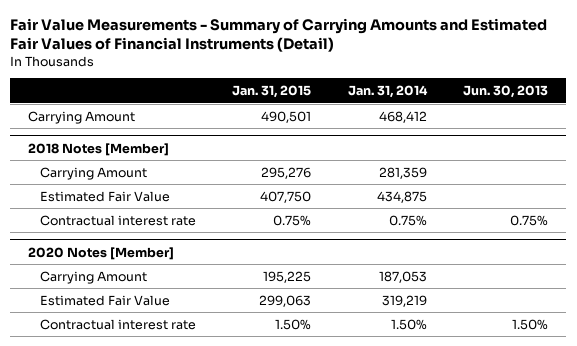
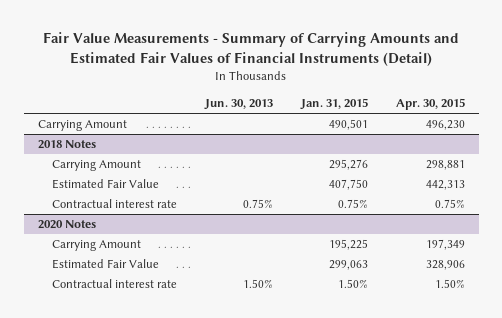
[347,85,428,99] Jan. 31, 2014 -> none
none -> [395,98,465,111] Apr. 30, 2015
[28,142,170,156] 2018 Notes [Member] -> [37,140,96,150] 2018 Notes
[28,246,175,260] 2020 Notes [Member] -> [37,220,96,230] 2020 Notes

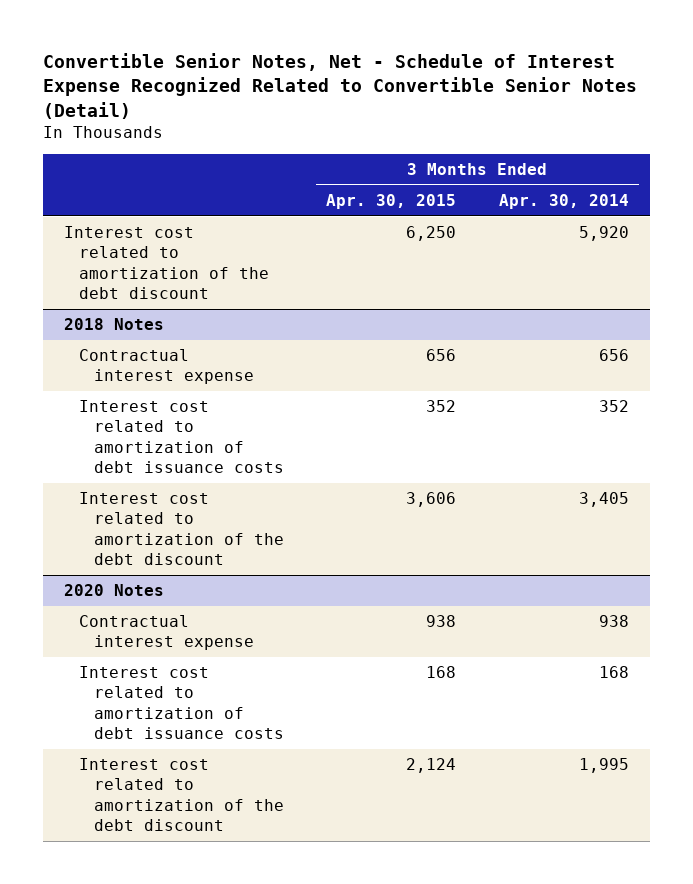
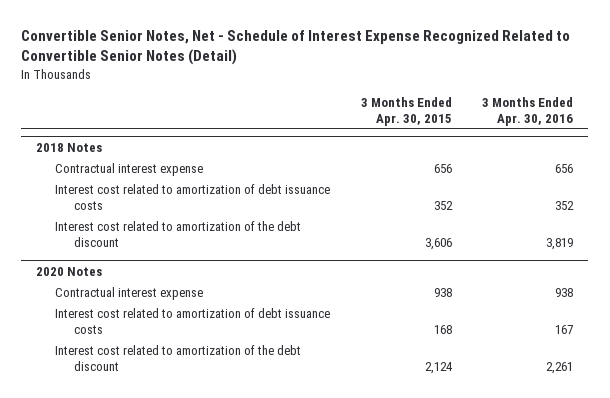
[498,194,629,210] Apr. 30, 2014 -> none
none -> [482,96,574,126] 3 Months Ended Apr. 30, 2016
[64,226,270,299] Interest cost related to amortization of the debt discount -> none

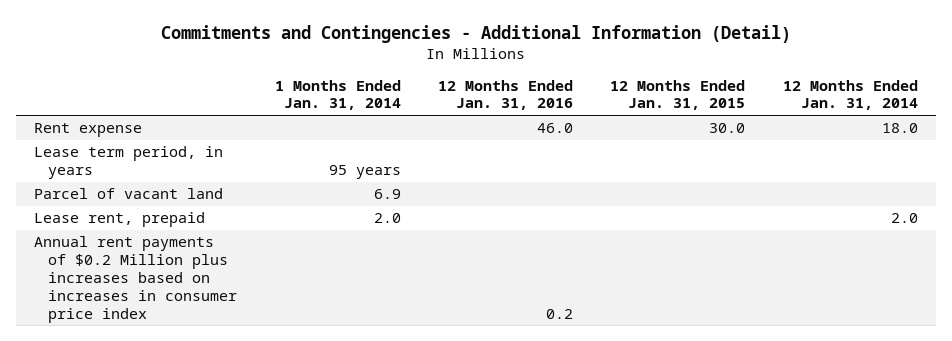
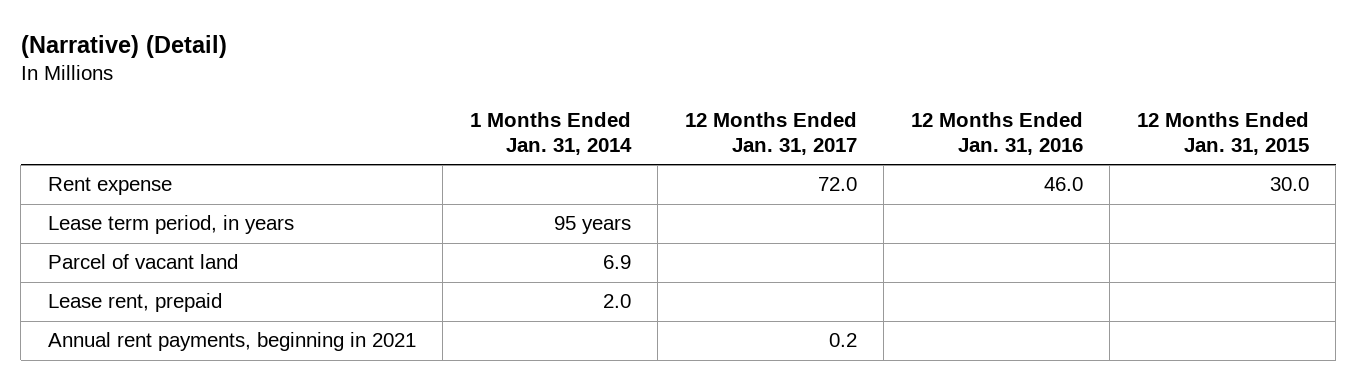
[161,24,792,43] Commitments and Contingencies - Additional Information (Detail) -> [20,34,227,58] (Narrative) (Detail)
[782,79,918,111] 12 Months Ended Jan. 31, 2014 -> none
none -> [684,112,857,155] 12 Months Ended Jan. 31, 2017
[34,236,238,323] Annual rent payments of $0.2 Million plus increases based on increases in consumer price index -> none
none -> [47,332,416,352] Annual rent payments, beginning in 2021

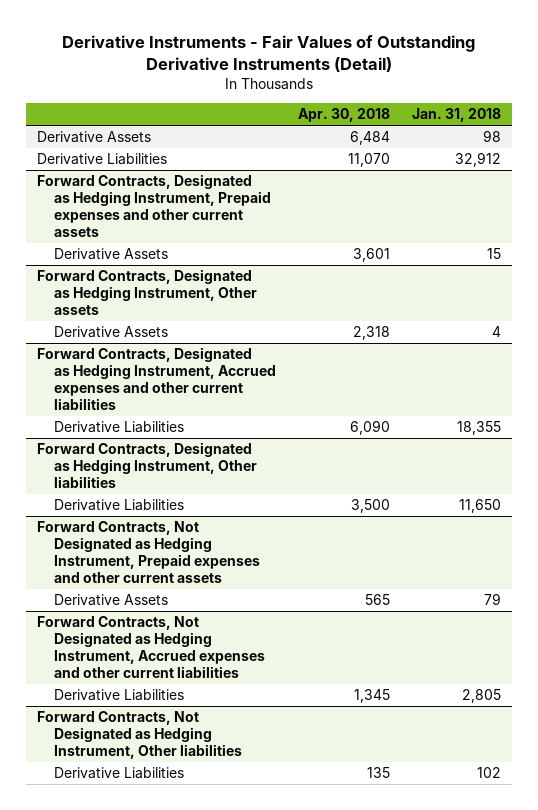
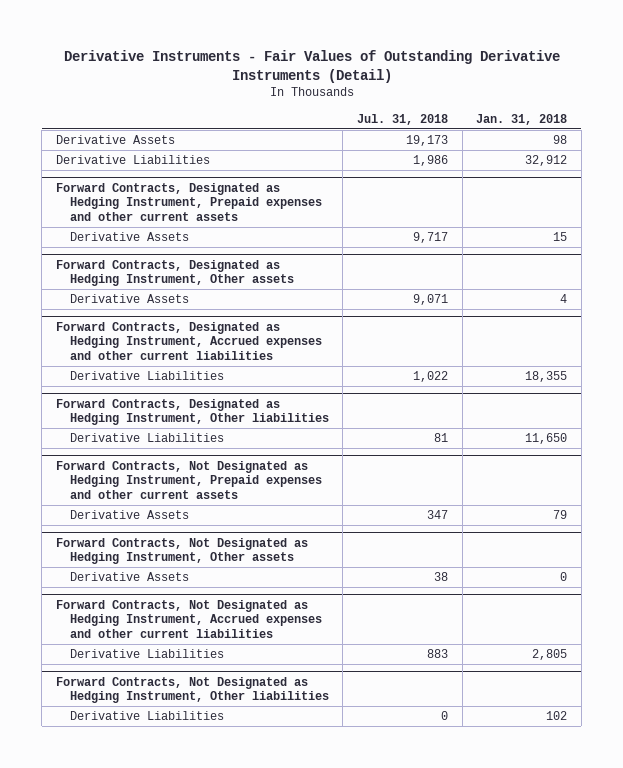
[298,108,391,123] Apr. 30, 2018 -> none
none -> [357,113,449,125] Jul. 31, 2018
none -> [56,537,309,565] Forward Contracts, Not Designated as Hedging Instrument, Other assets
none -> [69,572,189,582] Derivative Assets

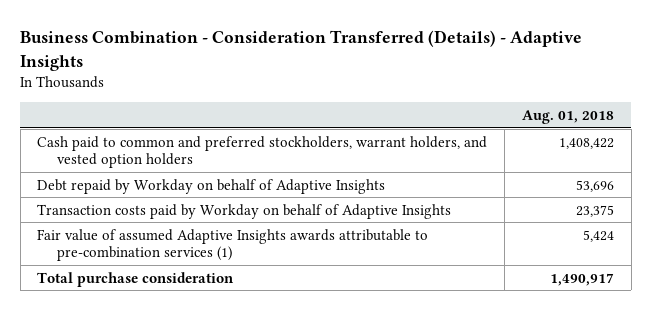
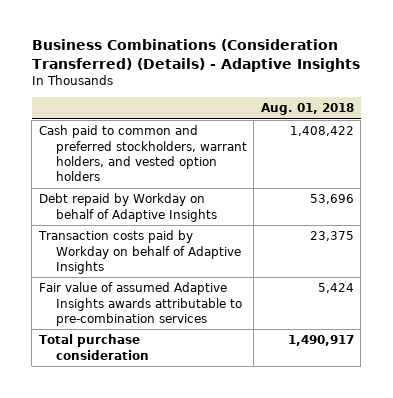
[20,30,583,71] Business Combination - Consideration Transferred (Details) - Adaptive Insights -> [31,39,360,72] Business Combinations (Consideration Transferred) (Details) - Adaptive Insights
[37,228,429,262] Fair value of assumed Adaptive Insights awards attributable to pre-combination services (1) -> [38,282,242,326] Fair value of assumed Adaptive Insights awards attributable to pre-combination services

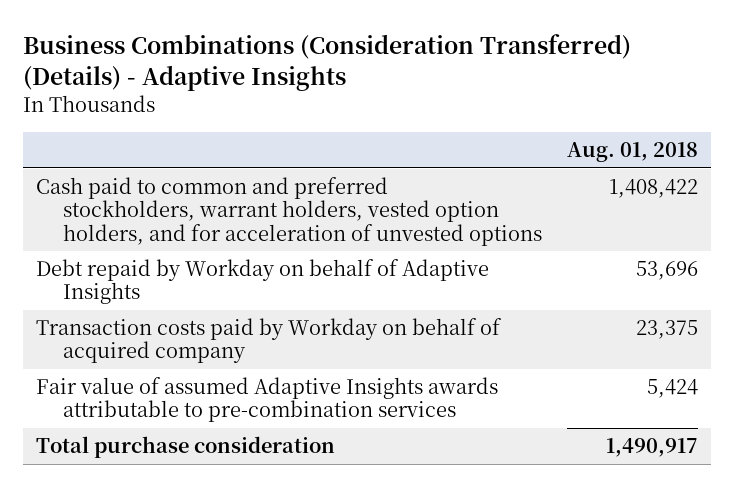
[38,125,247,182] Cash paid to common and preferred stockholders, warrant holders, and vested option holders -> [35,177,542,246] Cash paid to common and preferred stockholders, warrant holders, vested option holders, and for acceleration of unvested options
[37,230,241,274] Transaction costs paid by Workday on behalf of Adaptive Insights -> [35,318,502,364] Transaction costs paid by Workday on behalf of acquired company

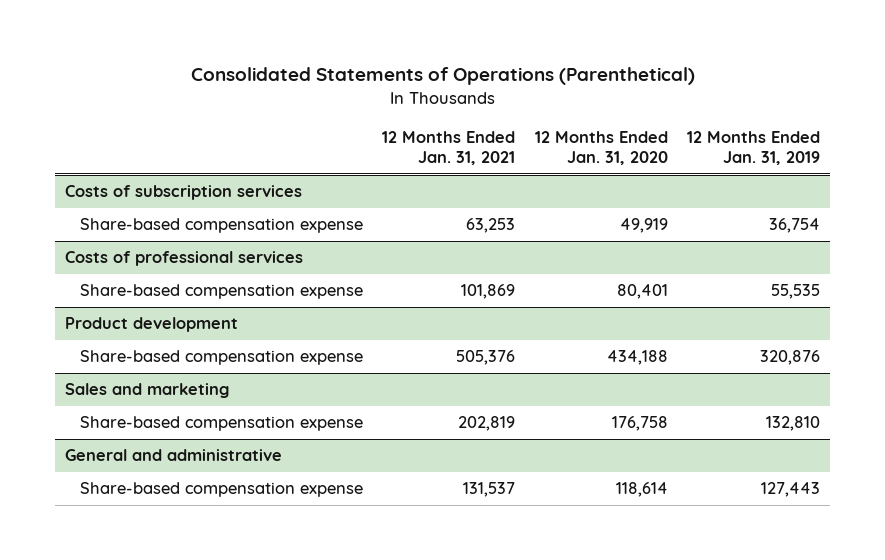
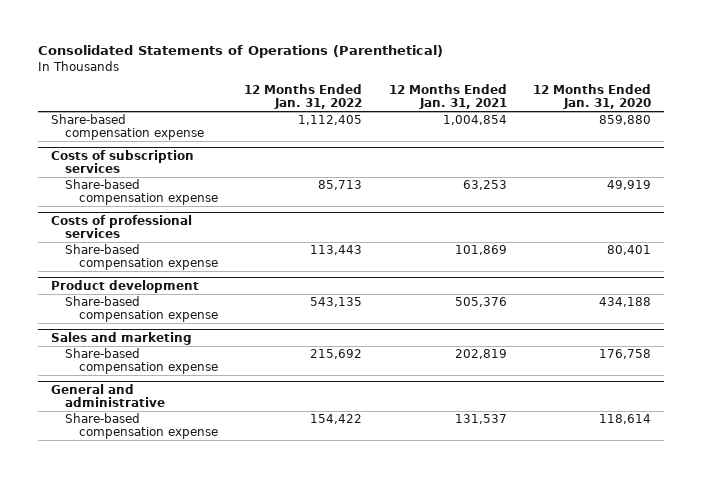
[687,130,821,166] 12 Months Ended Jan. 31, 2019 -> none
none -> [244,84,363,110] 12 Months Ended Jan. 31, 2022
none -> [51,114,204,141] Share-based compensation expense

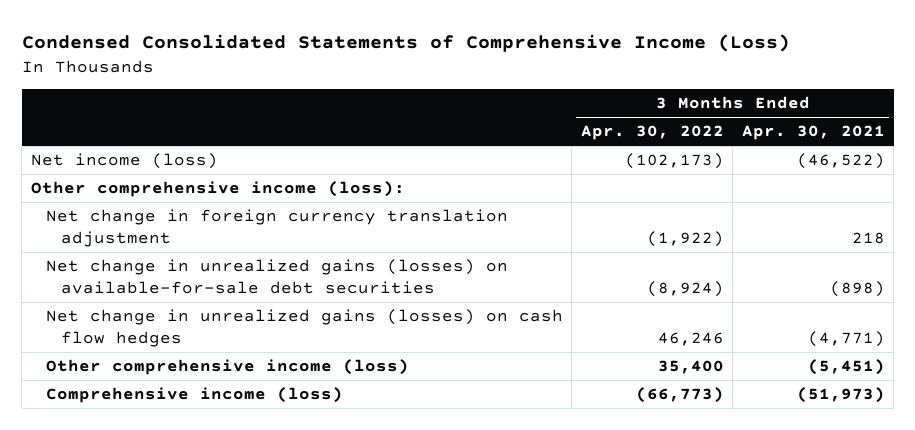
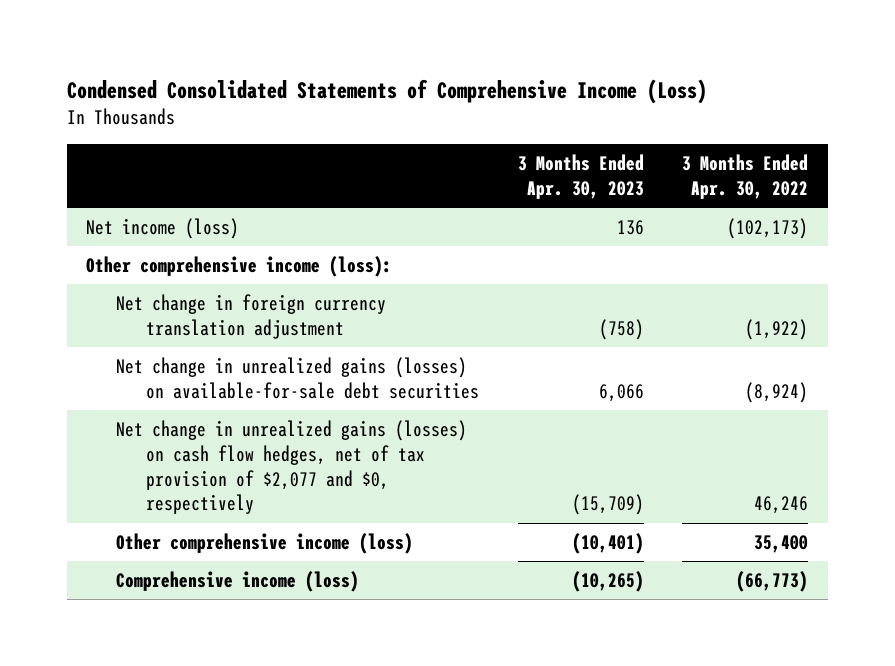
[741,125,885,141] Apr. 30, 2021 -> none
none -> [517,154,644,199] 3 Months Ended Apr. 30, 2023
[45,309,563,348] Net change in unrealized gains (losses) on cash flow hedges -> [116,420,468,515] Net change in unrealized gains (losses) on cash flow hedges, net of tax provision of $2,077 and $0, respectively

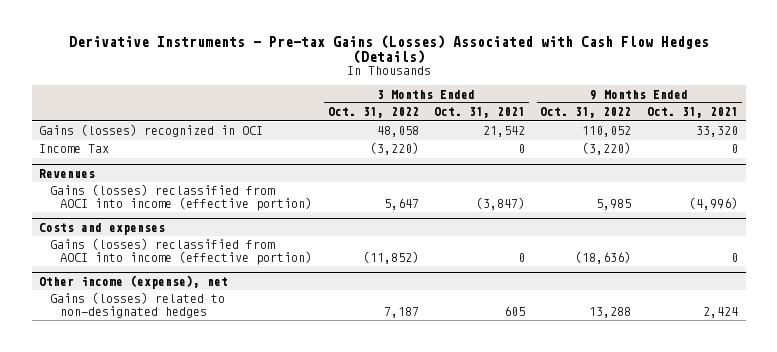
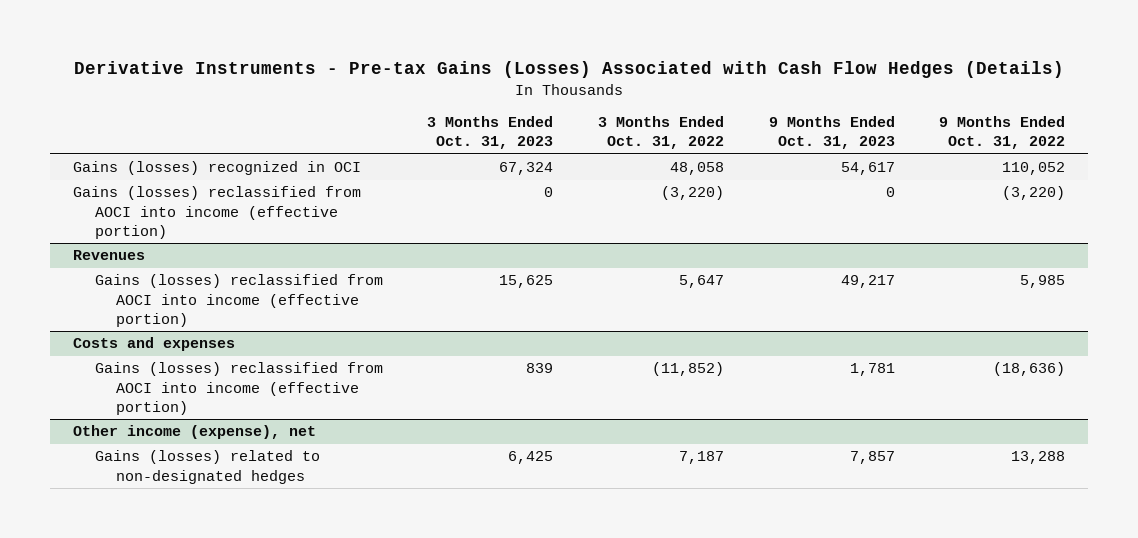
[434,107,526,119] Oct. 31, 2021 -> none
[646,107,738,119] Oct. 31, 2021 -> none
none -> [427,116,554,150] 3 Months Ended Oct. 31, 2023
none -> [768,116,895,150] 9 Months Ended Oct. 31, 2023
[39,144,110,154] Income Tax -> [72,186,361,239] Gains (losses) reclassified from AOCI into income (effective portion)

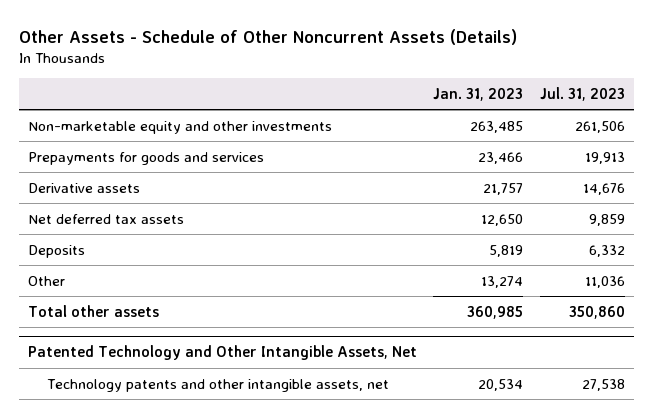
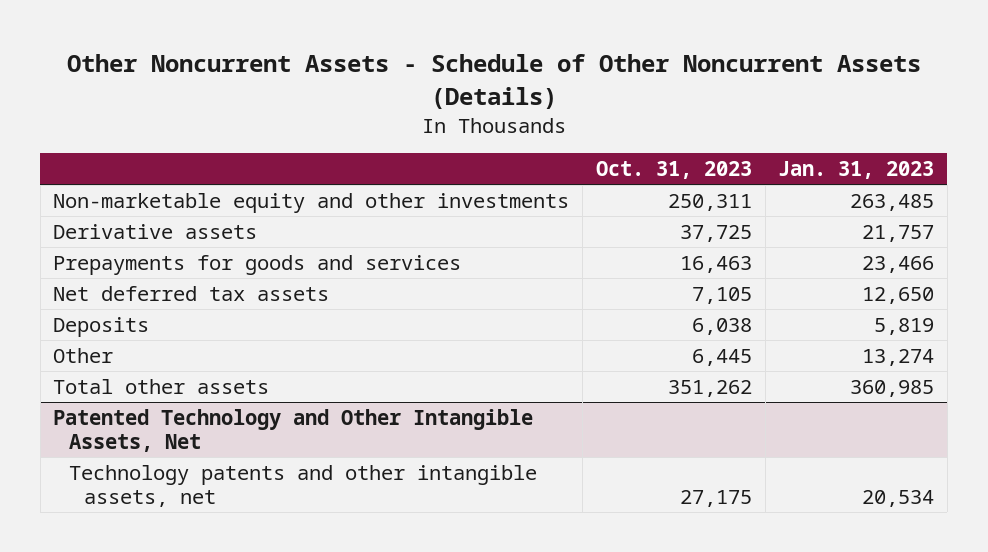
[19,28,518,45] Other Assets - Schedule of Other Noncurrent Assets (Details) -> [66,54,921,109] Other Noncurrent Assets - Schedule of Other Noncurrent Assets (Details)
[540,86,626,101] Jul. 31, 2023 -> none
none -> [595,161,752,180] Oct. 31, 2023
[27,151,264,165] Prepayments for goods and services -> [53,254,462,275] Prepayments for goods and services

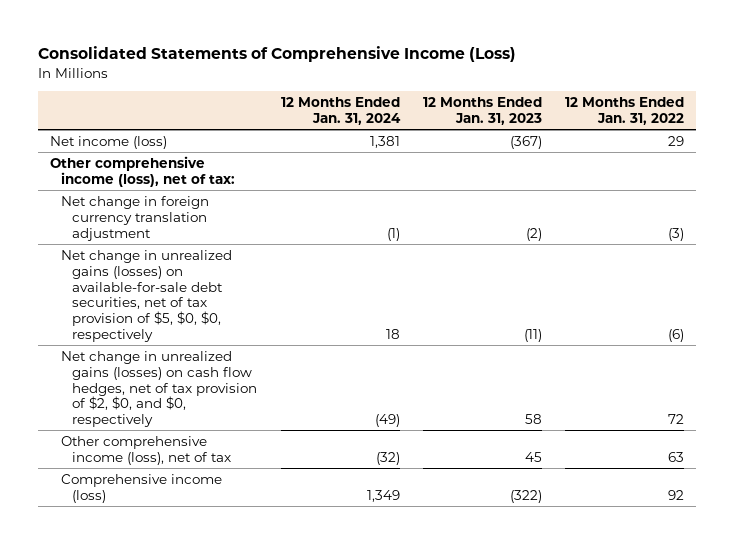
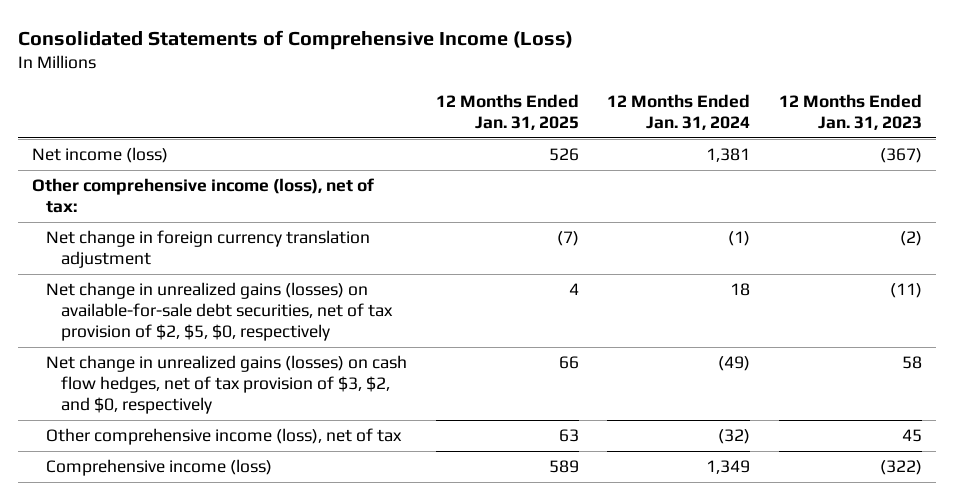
[565,97,685,125] 12 Months Ended Jan. 31, 2022 -> none
none -> [435,93,579,131] 12 Months Ended Jan. 31, 2025
[60,249,232,342] Net change in unrealized gains (losses) on available-for-sale debt securities, net of tax provision of $5, $0, $0, respectively -> [46,282,393,342] Net change in unrealized gains (losses) on available-for-sale debt securities, net of tax provision of $2, $5, $0, respectively
[60,350,258,428] Net change in unrealized gains (losses) on cash flow hedges, net of tax provision of $2, $0, and $0, respectively -> [46,355,408,415] Net change in unrealized gains (losses) on cash flow hedges, net of tax provision of $3, $2, and $0, respectively

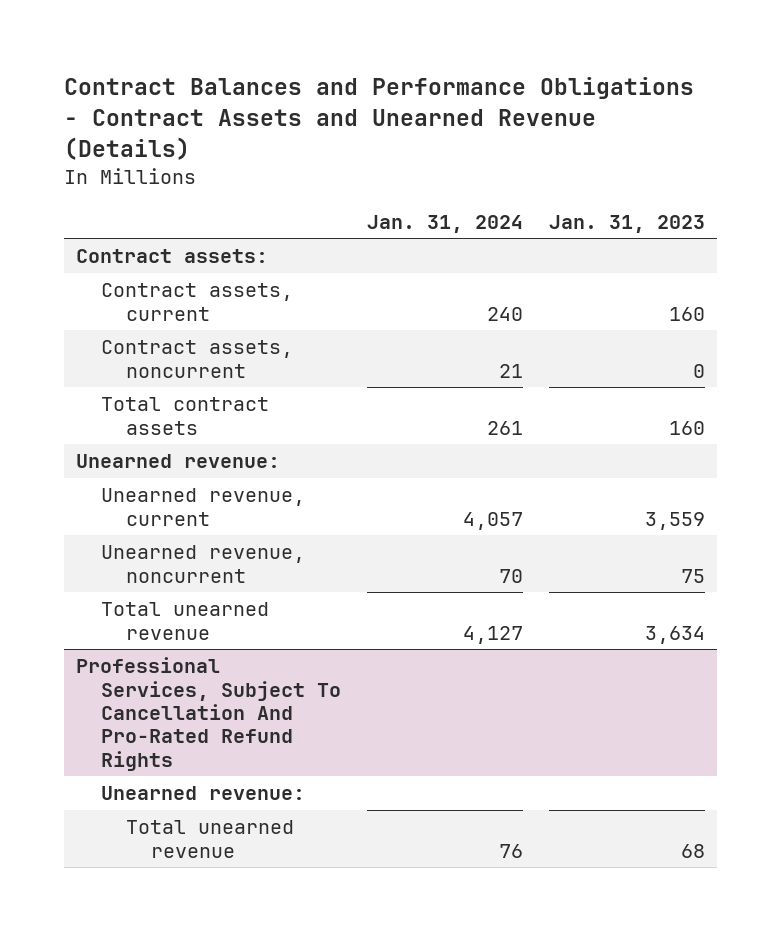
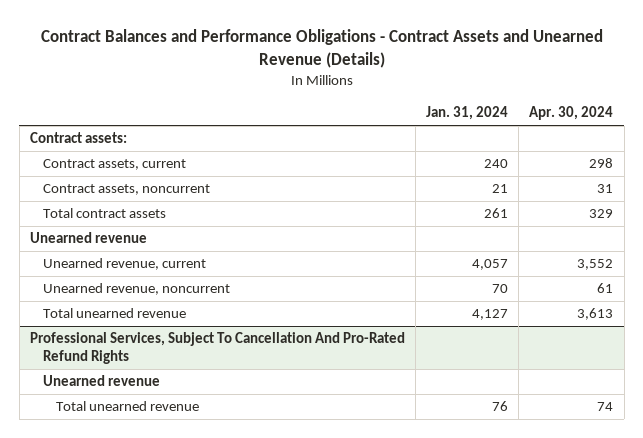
[548,214,705,233] Jan. 31, 2023 -> none
none -> [529,106,614,121] Apr. 30, 2024
[76,454,281,469] Unearned revenue: -> [29,232,147,244] Unearned revenue
[101,786,306,801] Unearned revenue: -> [42,375,160,387] Unearned revenue

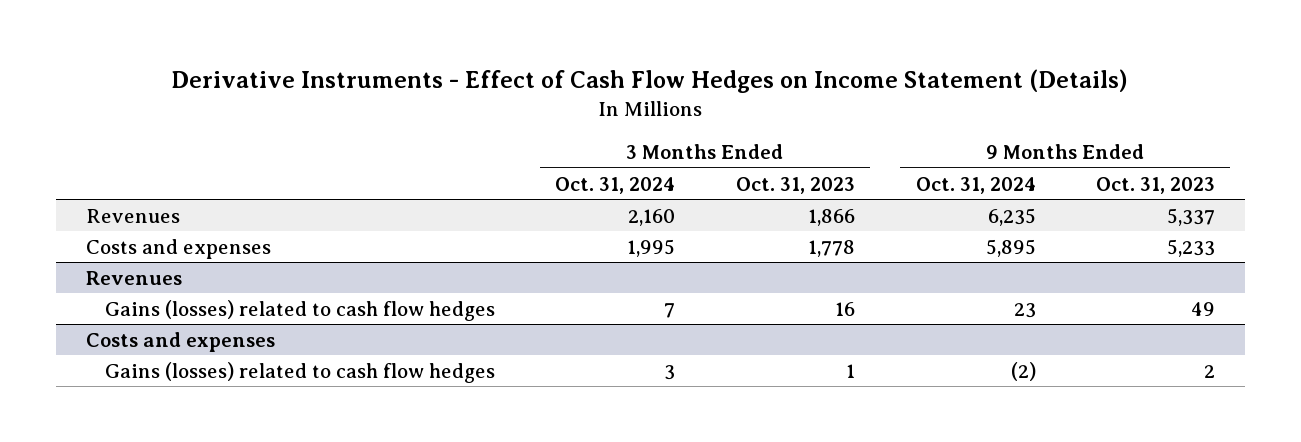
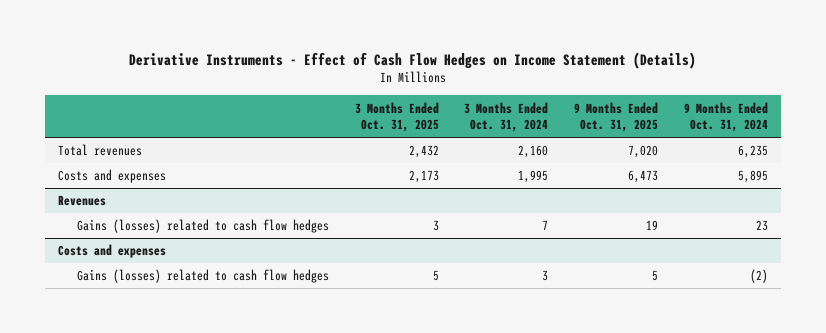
[735,176,855,194] Oct. 31, 2023 -> none
[1096,176,1216,194] Oct. 31, 2023 -> none
none -> [354,101,439,133] 3 Months Ended Oct. 31, 2025
none -> [574,101,659,133] 9 Months Ended Oct. 31, 2025
[85,208,180,223] Revenues -> [57,144,142,157] Total revenues

